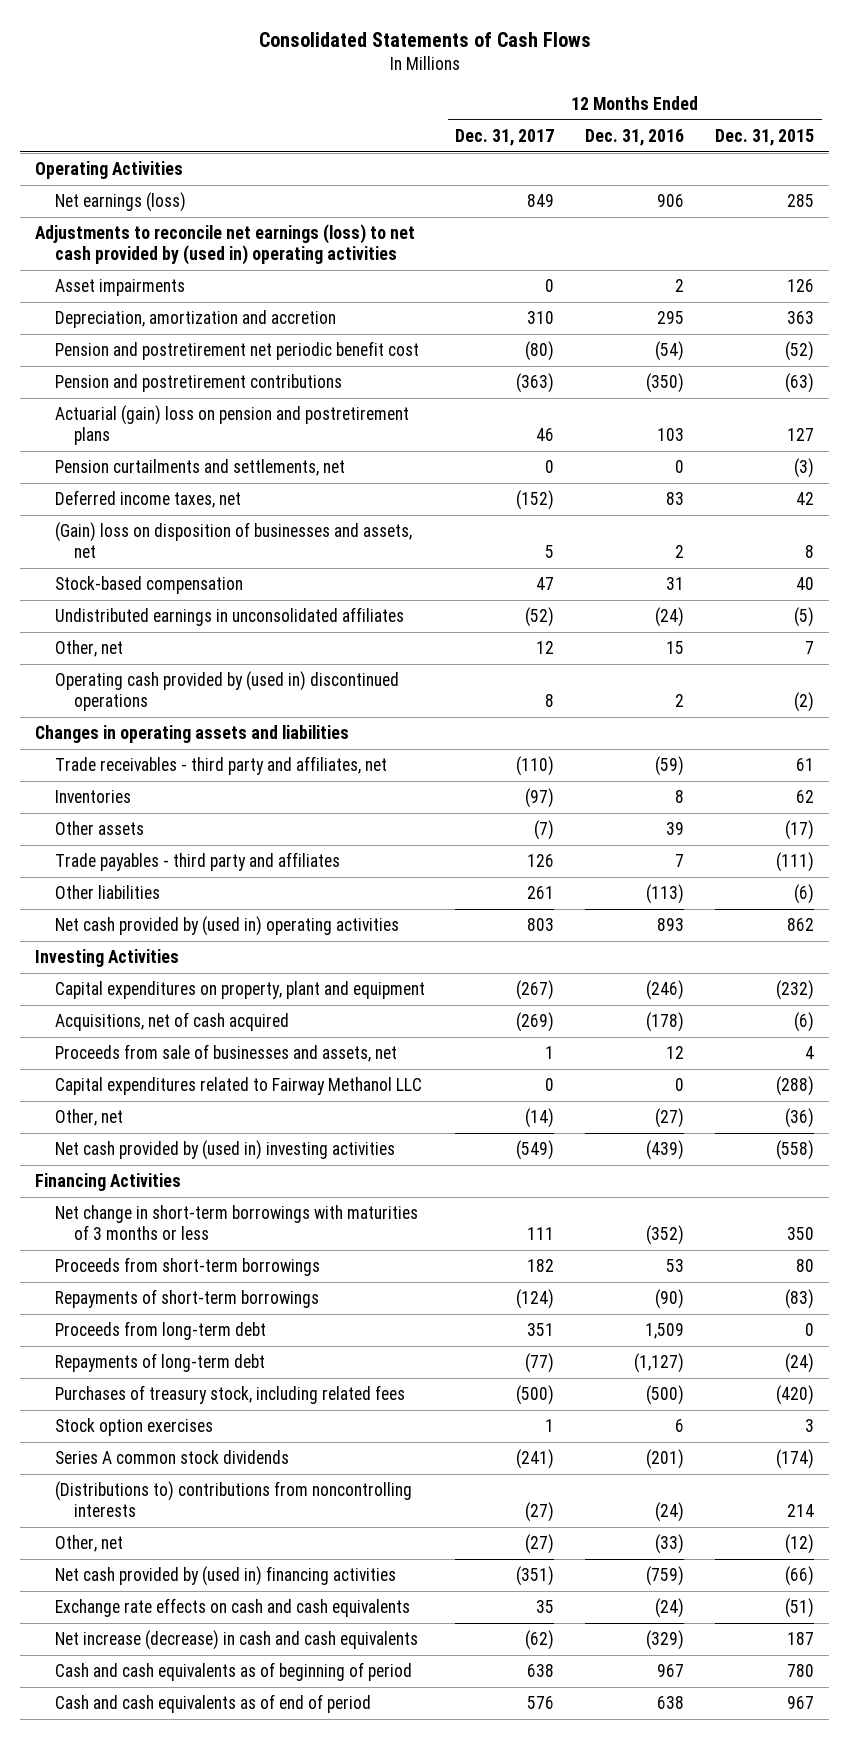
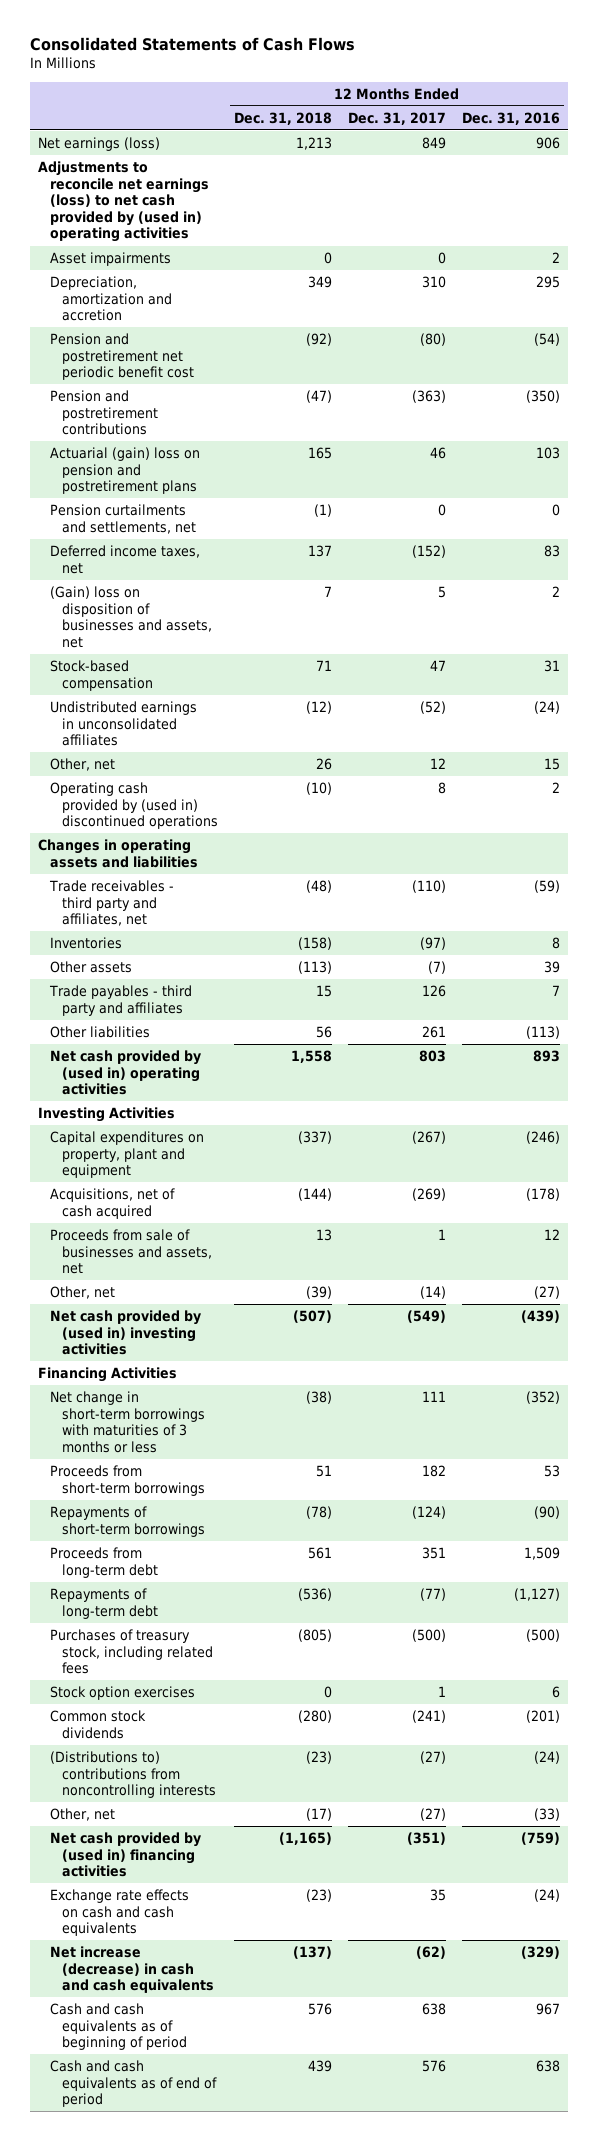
[715,128,815,146] Dec. 31, 2015 -> none
none -> [233,111,332,125] Dec. 31, 2018
[35,161,184,180] Operating Activities -> none
[54,1077,422,1096] Capital expenditures related to Fairway Methanol LLC -> none
[54,1450,289,1465] Series A common stock dividends -> [49,1709,146,1739] Common stock dividends

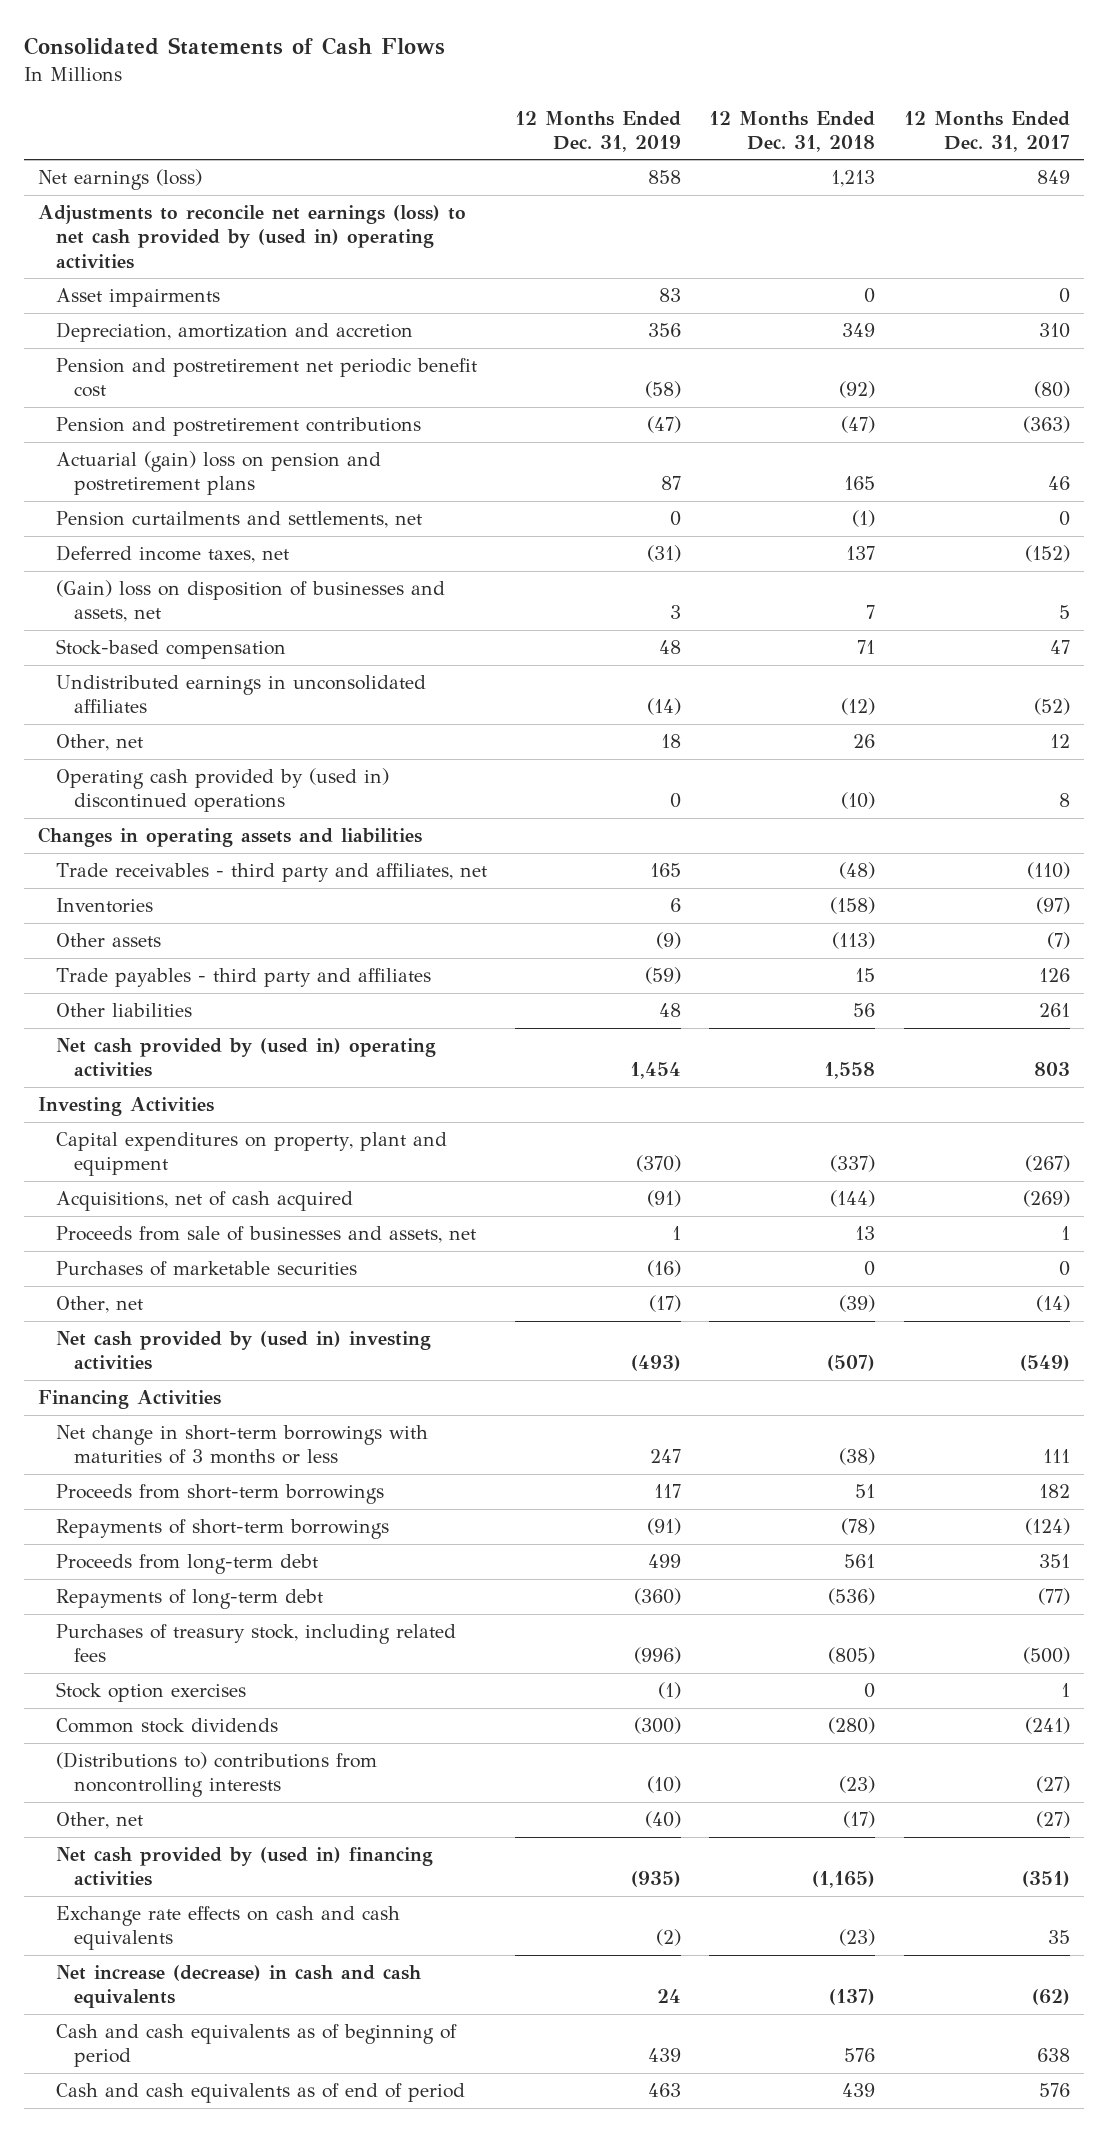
[462,111,561,125] Dec. 31, 2016 -> none
none -> [515,110,682,152] 12 Months Ended Dec. 31, 2019
none -> [55,1261,357,1277] Purchases of marketable securities

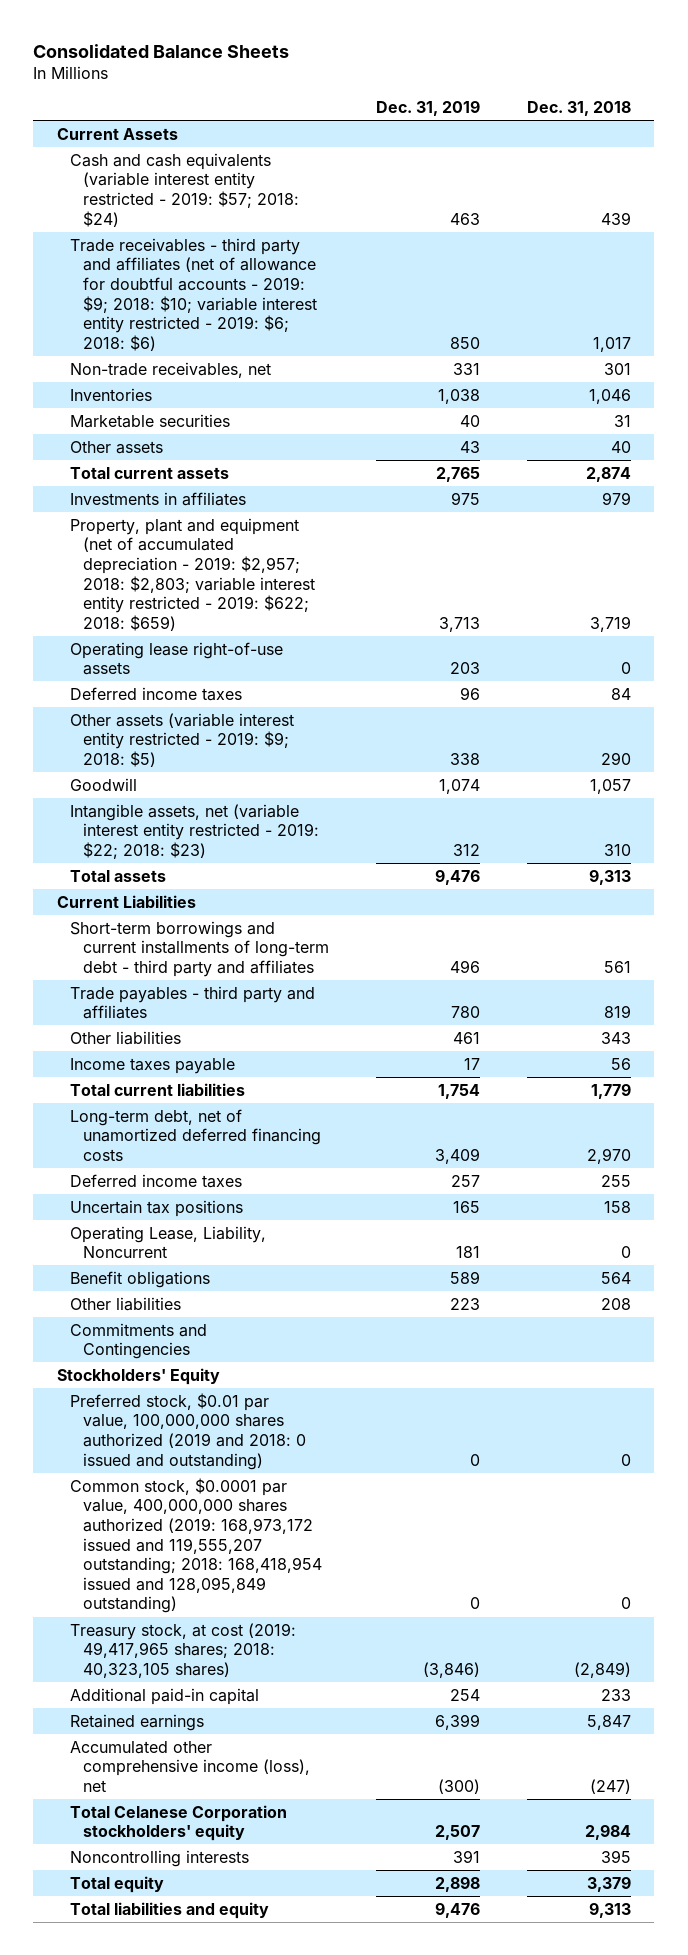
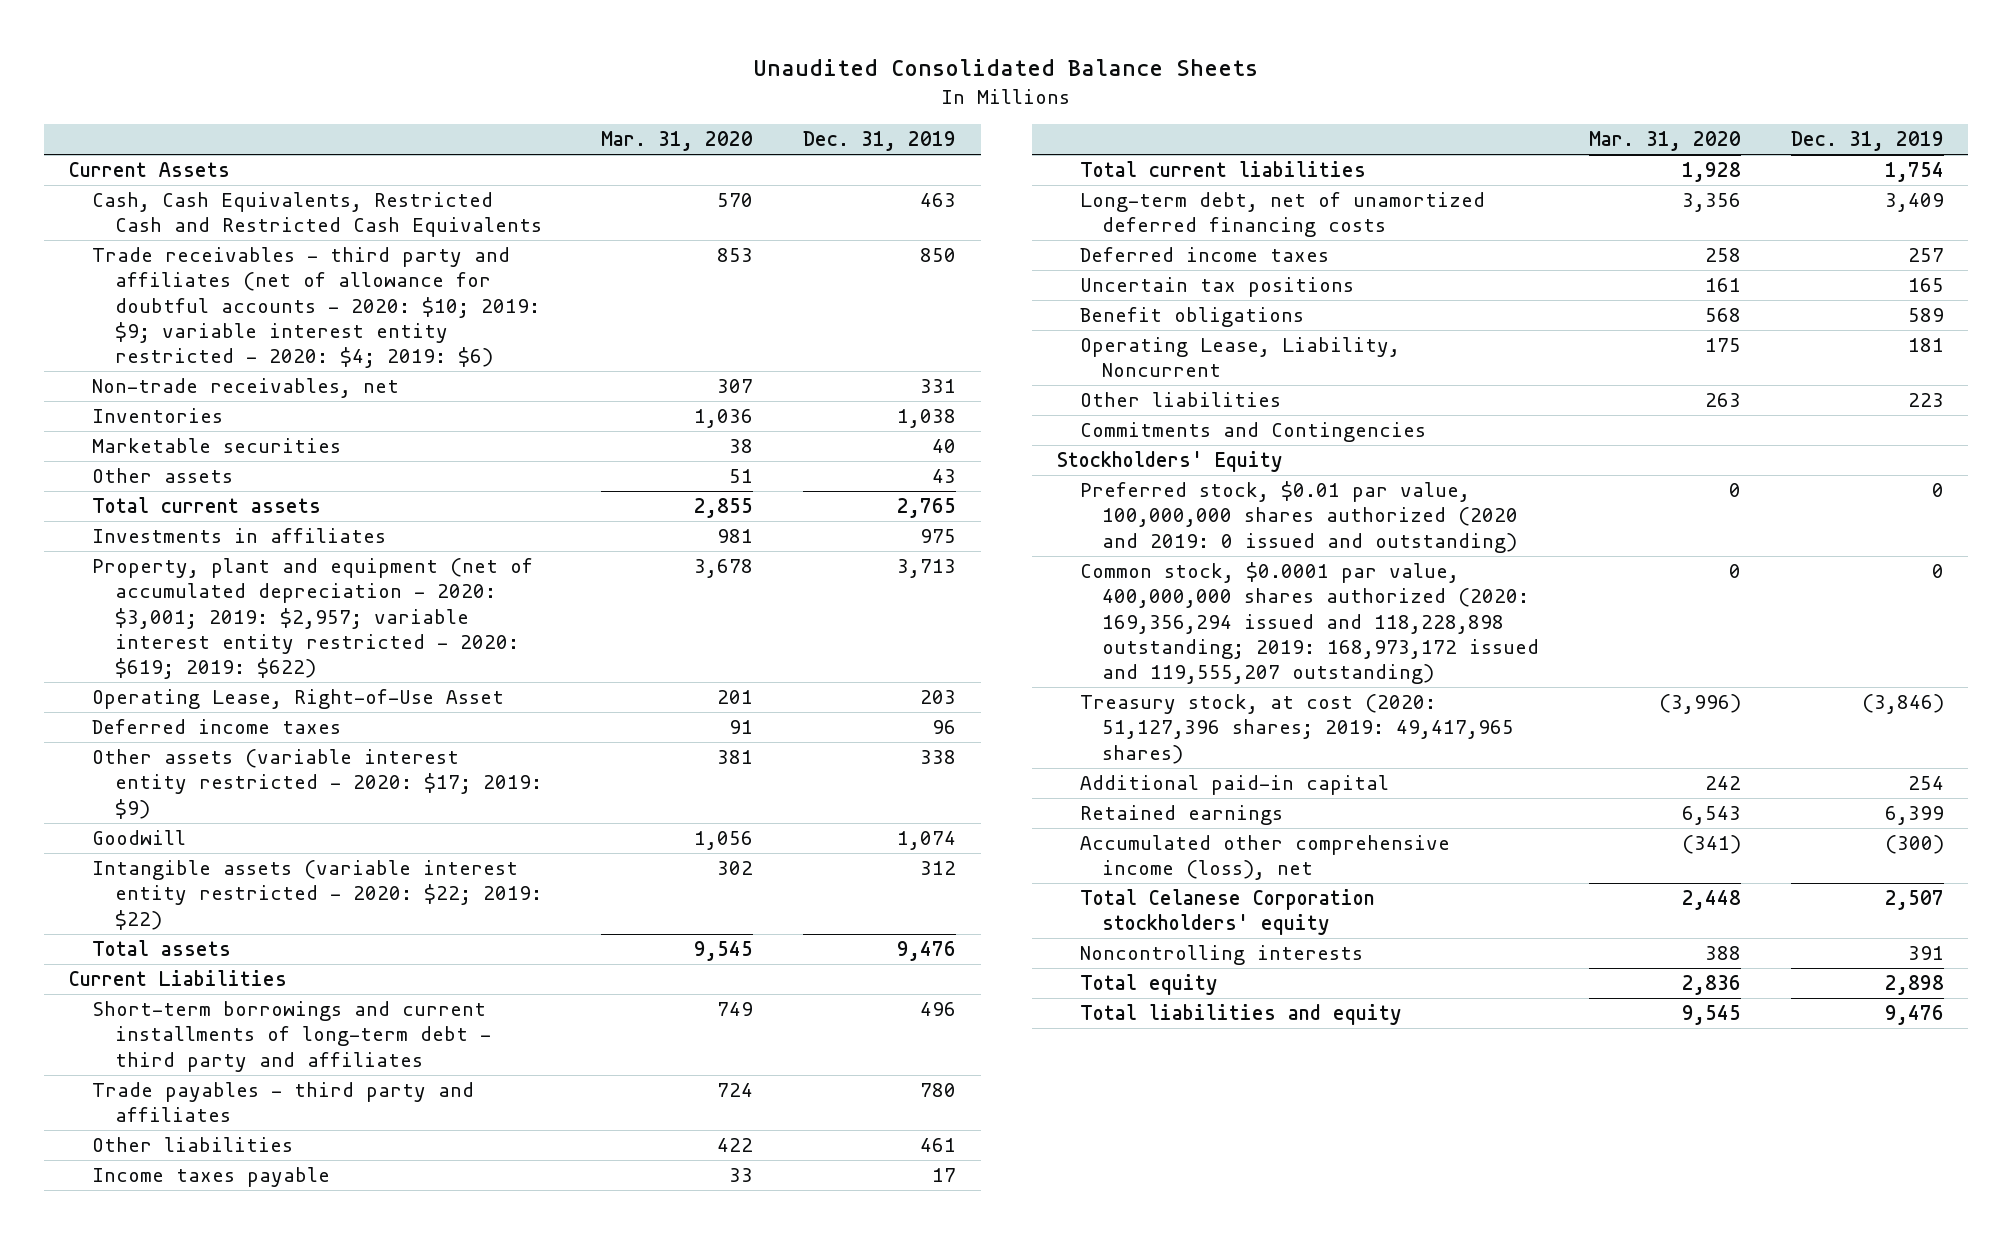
[33,43,290,58] Consolidated Balance Sheets -> [753,58,1259,76] Unaudited Consolidated Balance Sheets
[526,101,631,117] Dec. 31, 2018 -> none
none -> [601,131,754,152] Mar. 31, 2020
[70,152,300,227] Cash and cash equivalents (variable interest entity restricted - 2019: $57; 2018: $24) -> [91,192,542,238] Cash, Cash Equivalents, Restricted Cash and Restricted Cash Equivalents
[70,237,318,351] Trade receivables - third party and affiliates (net of allowance for doubtful accounts - 2019: $9; 2018: $10; variable interest entity restricted - 2019: $6; 2018: $6) -> [91,247,540,368] Trade receivables - third party and affiliates (net of allowance for doubtful accounts - 2020: $10; 2019: $9; variable interest entity restricted - 2020: $4; 2019: $6)
[70,517,316,631] Property, plant and equipment (net of accumulated depreciation - 2019: $2,957; 2018: $2,803; variable interest entity restricted - 2019: $622; 2018: $659) -> [91,558,533,679] Property, plant and equipment (net of accumulated depreciation - 2020: $3,001; 2019: $2,957; variable interest entity restricted - 2020: $619; 2019: $622)
[70,641,284,676] Operating lease right-of-use assets -> [91,689,504,710] Operating Lease, Right-of-Use Asset
[70,712,295,767] Other assets (variable interest entity restricted - 2019: $9; 2018: $5) -> [91,749,542,819] Other assets (variable interest entity restricted - 2020: $17; 2019: $9)
[70,803,320,859] Intangible assets, net (variable interest entity restricted - 2019: $22; 2018: $23) -> [91,860,542,930] Intangible assets (variable interest entity restricted - 2020: $22; 2019: $22)
[70,1225,267,1259] Operating Lease, Liability, Noncurrent -> [1079,337,1400,378] Operating Lease, Liability, Noncurrent
[70,1392,307,1470] Preferred stock, $0.01 par value, 100,000,000 shares authorized (2019 and 2018: 0 issued and outstanding) -> [1079,481,1519,553] Preferred stock, $0.01 par value, 100,000,000 shares authorized (2020 and 2019: 0 issued and outstanding)
[70,1477,323,1614] Common stock, $0.0001 par value, 400,000,000 shares authorized (2019: 168,973,172 issued and 119,555,207 outstanding; 2018: 168,418,954 issued and 128,095,849 outstanding) -> [1079,562,1540,684] Common stock, $0.0001 par value, 400,000,000 shares authorized (2020: 169,356,294 issued and 118,228,898 outstanding; 2019: 168,973,172 issued and 119,555,207 outstanding)
[70,1622,297,1678] Treasury stock, at cost (2019: 49,417,965 shares; 2018: 40,323,105 shares) -> [1079,694,1515,764] Treasury stock, at cost (2020: 51,127,396 shares; 2019: 49,417,965 shares)

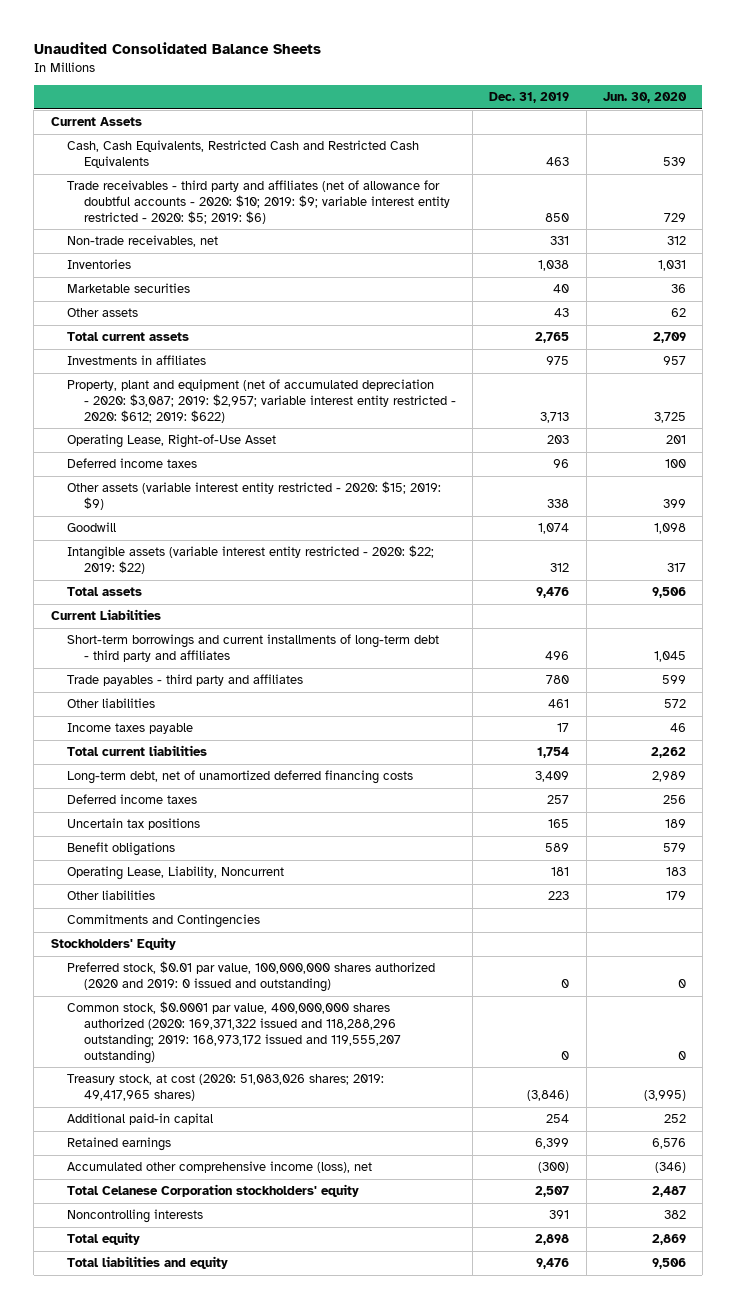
[601,131,754,152] Mar. 31, 2020 -> none
none -> [602,92,687,104] Jun. 30, 2020
[91,247,540,368] Trade receivables - third party and affiliates (net of allowance for doubtful accounts - 2020: $10; 2019: $9; variable interest entity restricted - 2020: $4; 2019: $6) -> [67,180,450,224] Trade receivables - third party and affiliates (net of allowance for doubtful accounts - 2020: $10; 2019: $9; variable interest entity restricted - 2020: $5; 2019: $6)
[91,558,533,679] Property, plant and equipment (net of accumulated depreciation - 2020: $3,001; 2019: $2,957; variable interest entity restricted - 2020: $619; 2019: $622) -> [67,379,456,423] Property, plant and equipment (net of accumulated depreciation - 2020: $3,087; 2019: $2,957; variable interest entity restricted - 2020: $612; 2019: $622)
[91,749,542,819] Other assets (variable interest entity restricted - 2020: $17; 2019: $9) -> [67,481,442,511] Other assets (variable interest entity restricted - 2020: $15; 2019: $9)
[1079,562,1540,684] Common stock, $0.0001 par value, 400,000,000 shares authorized (2020: 169,356,294 issued and 118,228,898 outstanding; 2019: 168,973,172 issued and 119,555,207 outstanding) -> [67,1001,401,1064] Common stock, $0.0001 par value, 400,000,000 shares authorized (2020: 169,371,322 issued and 118,288,296 outstanding; 2019: 168,973,172 issued and 119,555,207 outstanding)
[1079,694,1515,764] Treasury stock, at cost (2020: 51,127,396 shares; 2019: 49,417,965 shares) -> [67,1074,385,1102] Treasury stock, at cost (2020: 51,083,026 shares; 2019: 49,417,965 shares)

